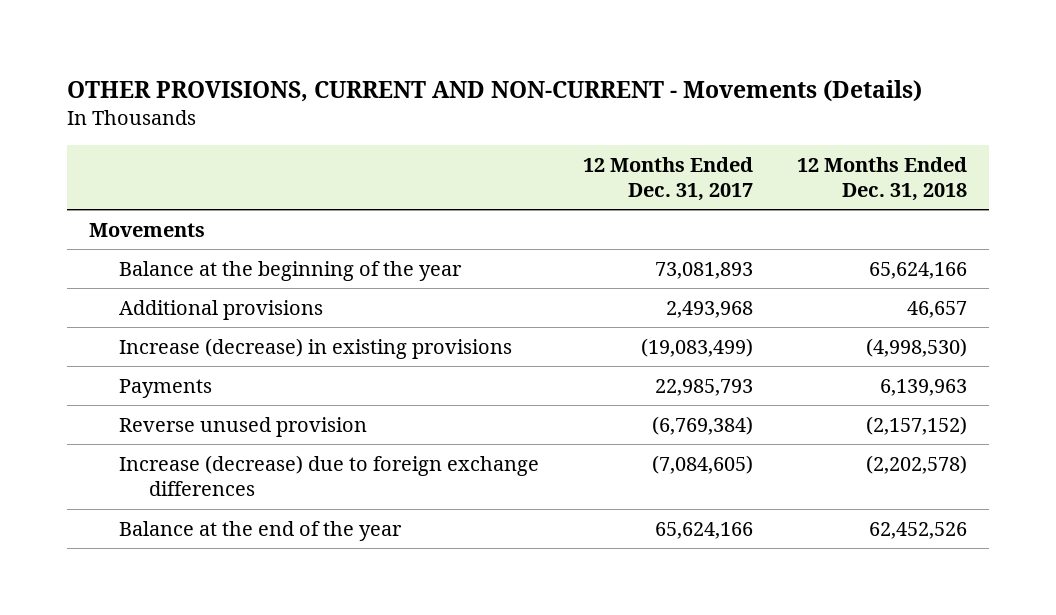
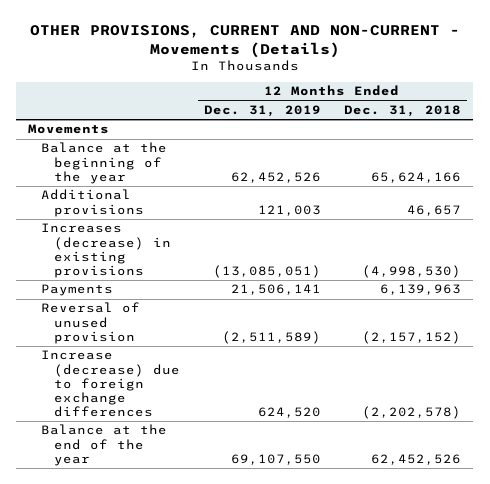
[583,156,754,201] 12 Months Ended Dec. 31, 2017 -> none
none -> [203,105,321,118] Dec. 31, 2019
[119,337,513,359] Increase (decrease) in existing provisions -> [41,223,171,278] Increases (decrease) in existing provisions
[119,416,368,437] Reverse unused provision -> [41,302,141,344] Reversal of unused provision

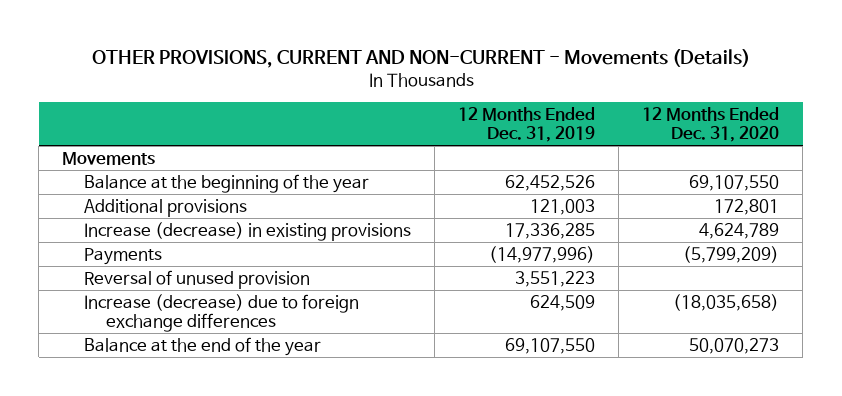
[344,105,462,118] Dec. 31, 2018 -> none
none -> [642,106,780,143] 12 Months Ended Dec. 31, 2020
[41,223,171,278] Increases (decrease) in existing provisions -> [84,221,412,241] Increase (decrease) in existing provisions
[212,264,321,278] (13,085,051) -> [505,222,596,239] 17,336,285
[230,284,321,296] 21,506,141 -> [489,245,596,263] (14,977,996)
[221,330,321,344] (2,511,589) -> [515,270,596,287] 3,551,223
[257,406,321,418] 624,520 -> [530,294,596,311] 624,509

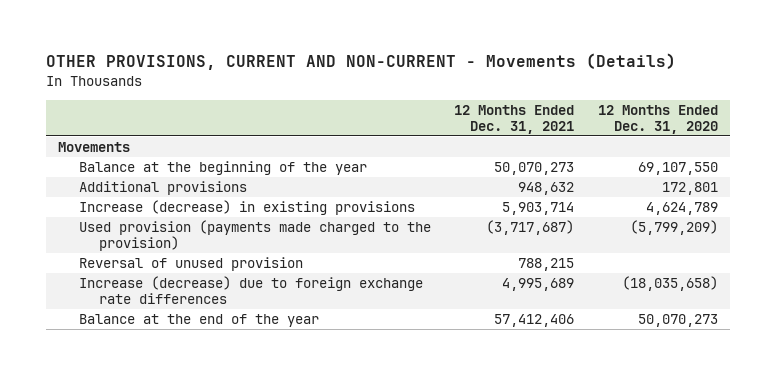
[458,106,596,143] 12 Months Ended Dec. 31, 2019 -> none
none -> [454,104,575,134] 12 Months Ended Dec. 31, 2021
[84,247,163,265] Payments -> [78,220,431,252] Used provision (payments made charged to the provision)
[84,293,360,333] Increase (decrease) due to foreign exchange differences -> [78,276,423,305] Increase (decrease) due to foreign exchange rate differences

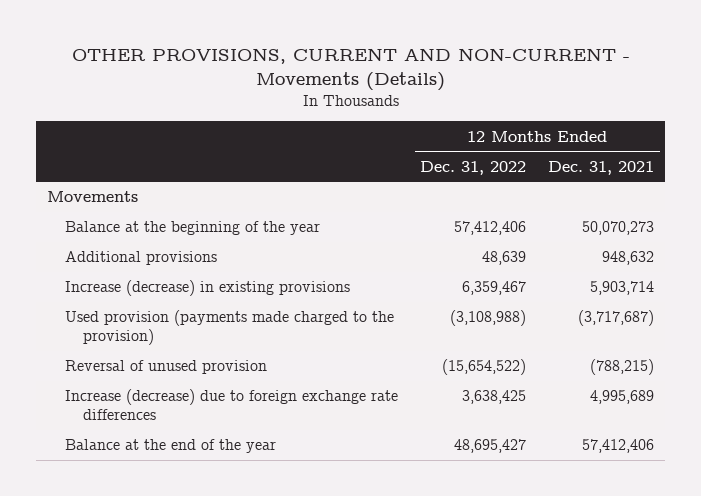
[598,104,719,134] 12 Months Ended Dec. 31, 2020 -> none
none -> [420,160,527,175] Dec. 31, 2022
[518,258,575,272] 788,215 -> [590,359,655,376] (788,215)

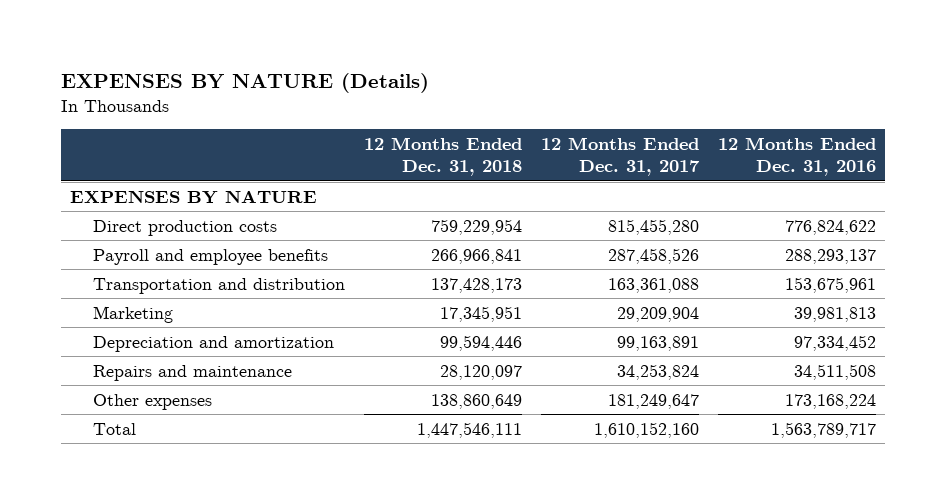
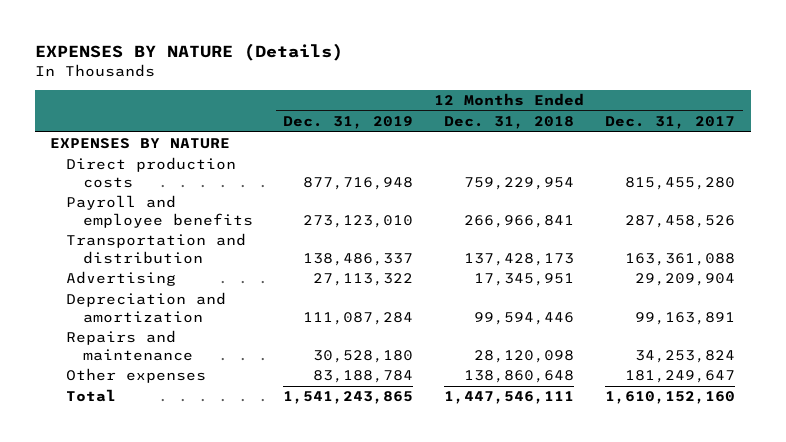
[717,136,876,177] 12 Months Ended Dec. 31, 2016 -> none
none -> [283,116,414,130] Dec. 31, 2019
[93,305,174,323] Marketing -> [66,271,177,287] Advertising
[440,364,523,380] 28,120,097 -> [474,349,575,363] 28,120,098
[431,393,523,409] 138,860,649 -> [464,370,575,384] 138,860,648

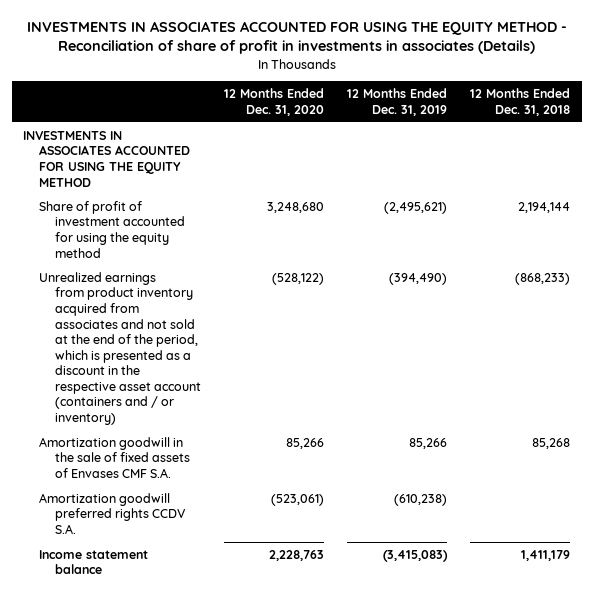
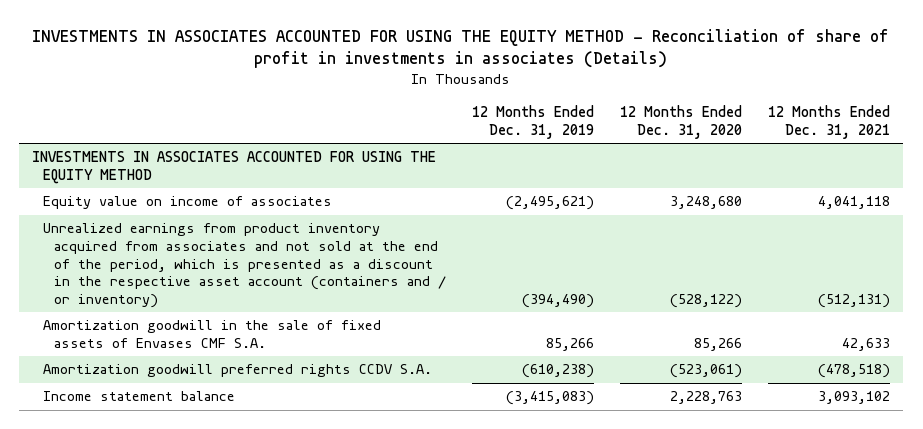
[470,88,571,116] 12 Months Ended Dec. 31, 2018 -> none
none -> [768,105,891,139] 12 Months Ended Dec. 31, 2021
[39,200,186,258] Share of profit of investment accounted for using the equity method -> [43,196,333,210] Equity value on income of associates

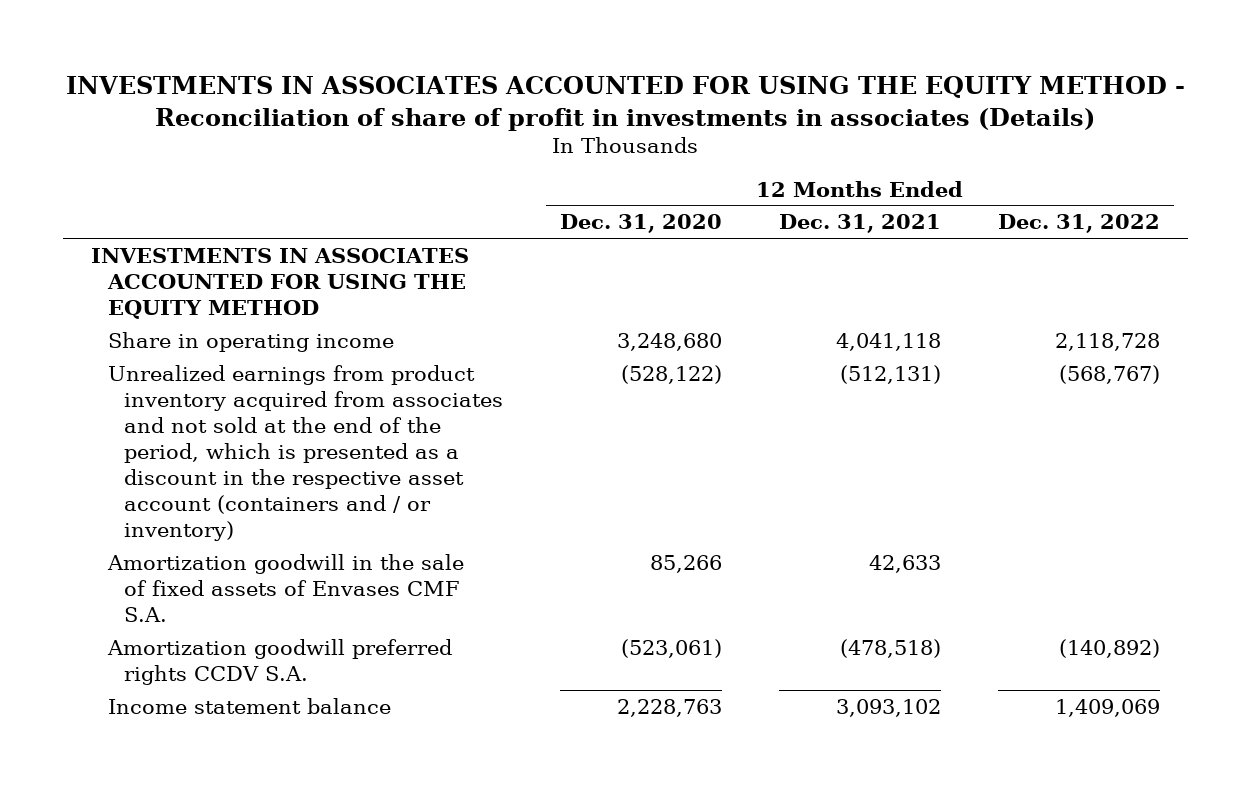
[472,105,595,139] 12 Months Ended Dec. 31, 2019 -> none
none -> [997,214,1160,234] Dec. 31, 2022
[43,196,333,210] Equity value on income of associates -> [107,331,394,352] Share in operating income

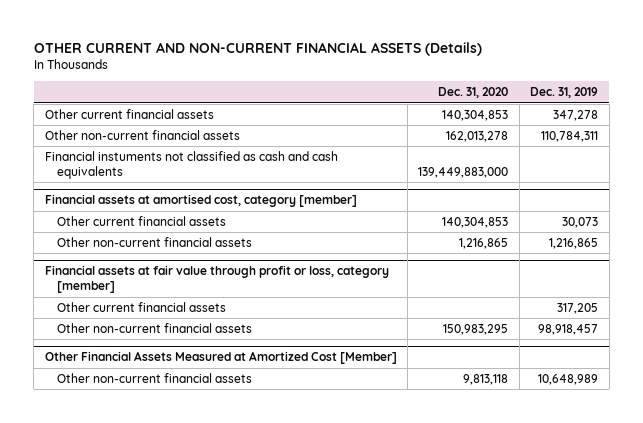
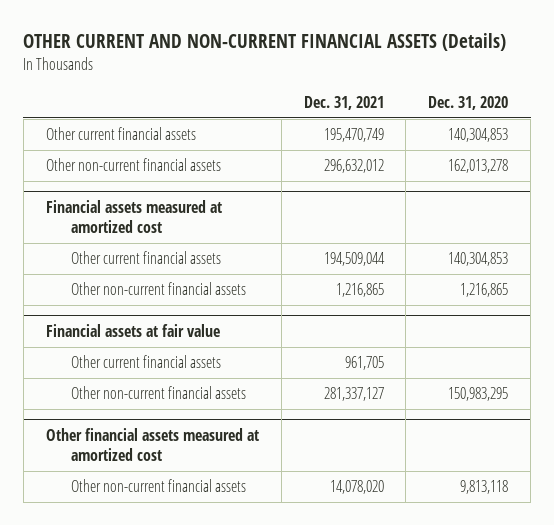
[530,87,599,99] Dec. 31, 2019 -> none
none -> [303,95,384,110] Dec. 31, 2021
[44,150,338,179] Financial instuments not classified as cash and cash equivalents -> none
[44,194,357,208] Financial assets at amortised cost, category [member] -> [45,199,222,234] Financial assets measured at amortized cost
[44,265,389,294] Financial assets at fair value through profit or loss, category [member] -> [45,323,220,337] Financial assets at fair value
[44,351,397,365] Other Financial Assets Measured at Amortized Cost [Member] -> [45,427,259,462] Other financial assets measured at amortized cost

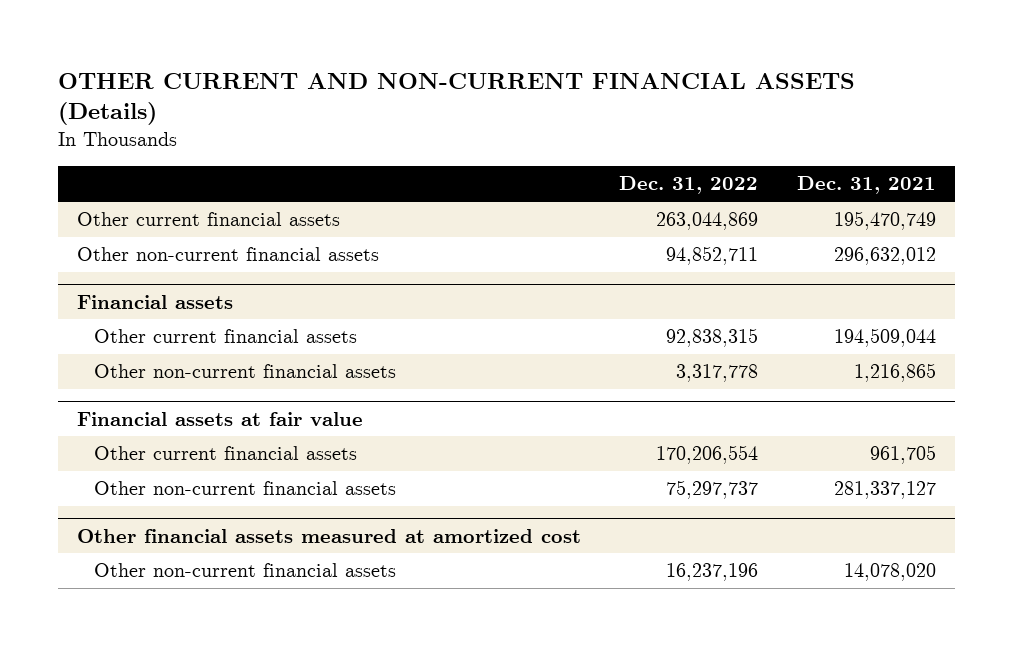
[428,95,509,110] Dec. 31, 2020 -> none
none -> [619,176,759,195] Dec. 31, 2022
[45,199,222,234] Financial assets measured at amortized cost -> [76,294,233,309] Financial assets

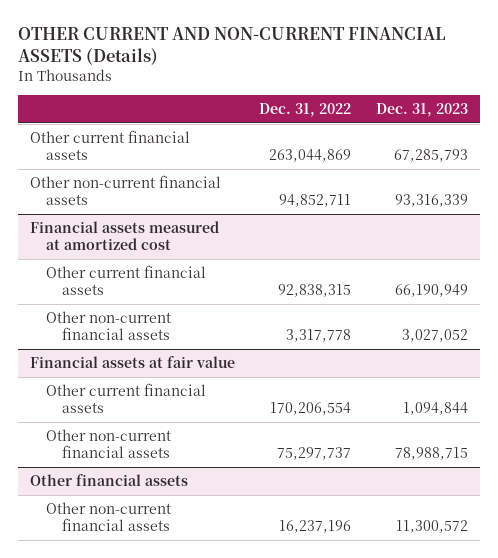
[796,176,936,195] Dec. 31, 2021 -> none
none -> [376,103,469,118] Dec. 31, 2023
[76,294,233,309] Financial assets -> [29,221,219,250] Financial assets measured at amortized cost
[76,528,581,543] Other financial assets measured at amortized cost -> [29,474,188,487] Other financial assets

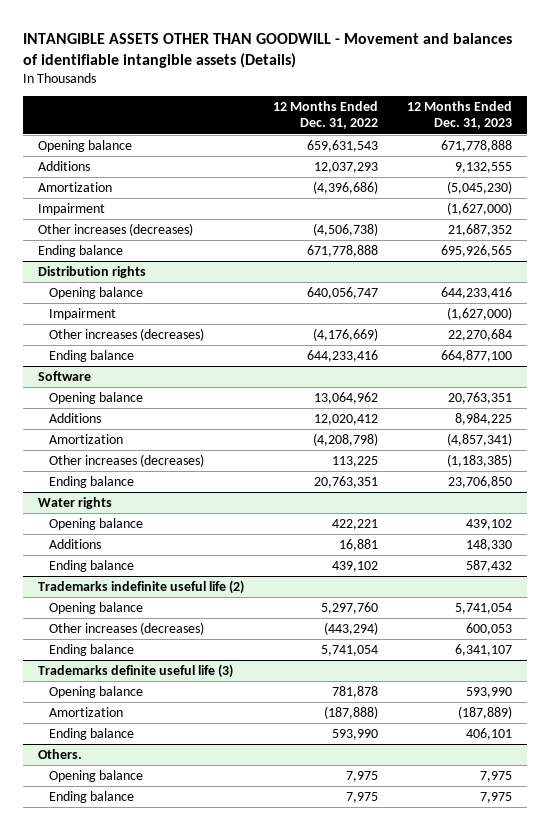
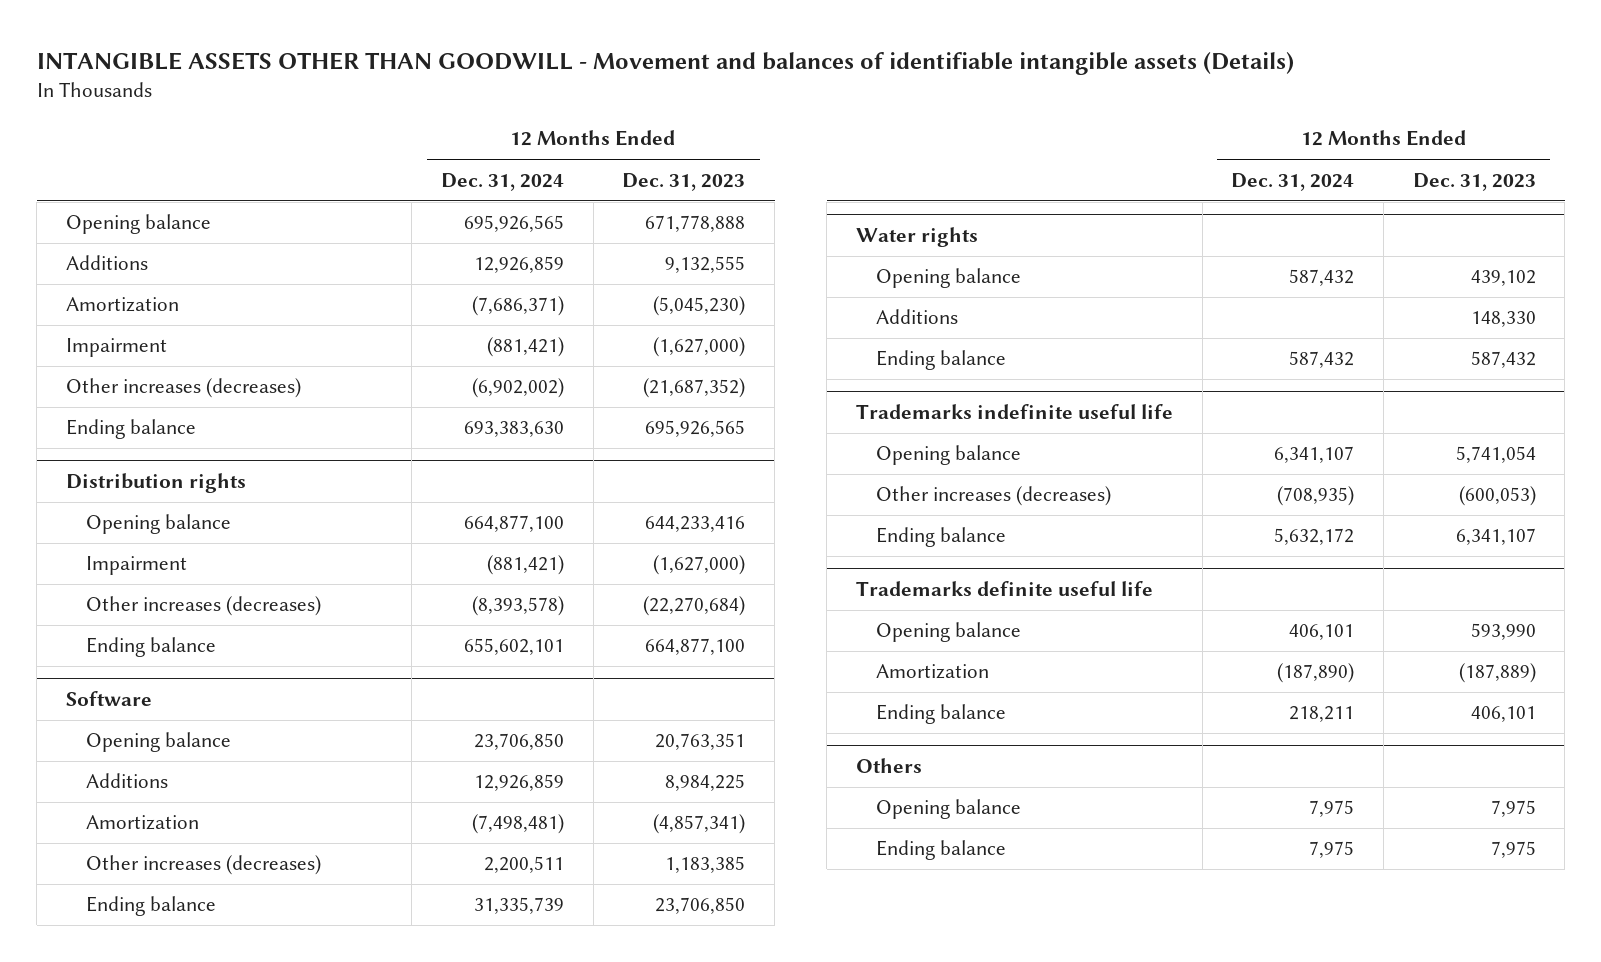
[272,101,378,130] 12 Months Ended Dec. 31, 2022 -> none
none -> [441,172,565,191] Dec. 31, 2024
[447,224,512,237] 21,687,352 -> [643,378,746,399] (21,687,352)
[447,329,512,342] 22,270,684 -> [643,596,746,617] (22,270,684)
[446,454,512,468] (1,183,385) -> [665,856,746,874] 1,183,385
[37,580,244,595] Trademarks indefinite useful life (2) -> [855,404,1173,420] Trademarks indefinite useful life
[465,623,512,636] 600,053 -> [1458,486,1536,507] (600,053)
[37,664,233,679] Trademarks definite useful life (3) -> [855,581,1153,597] Trademarks definite useful life
[37,749,82,760] Others. -> [855,758,922,774] Others

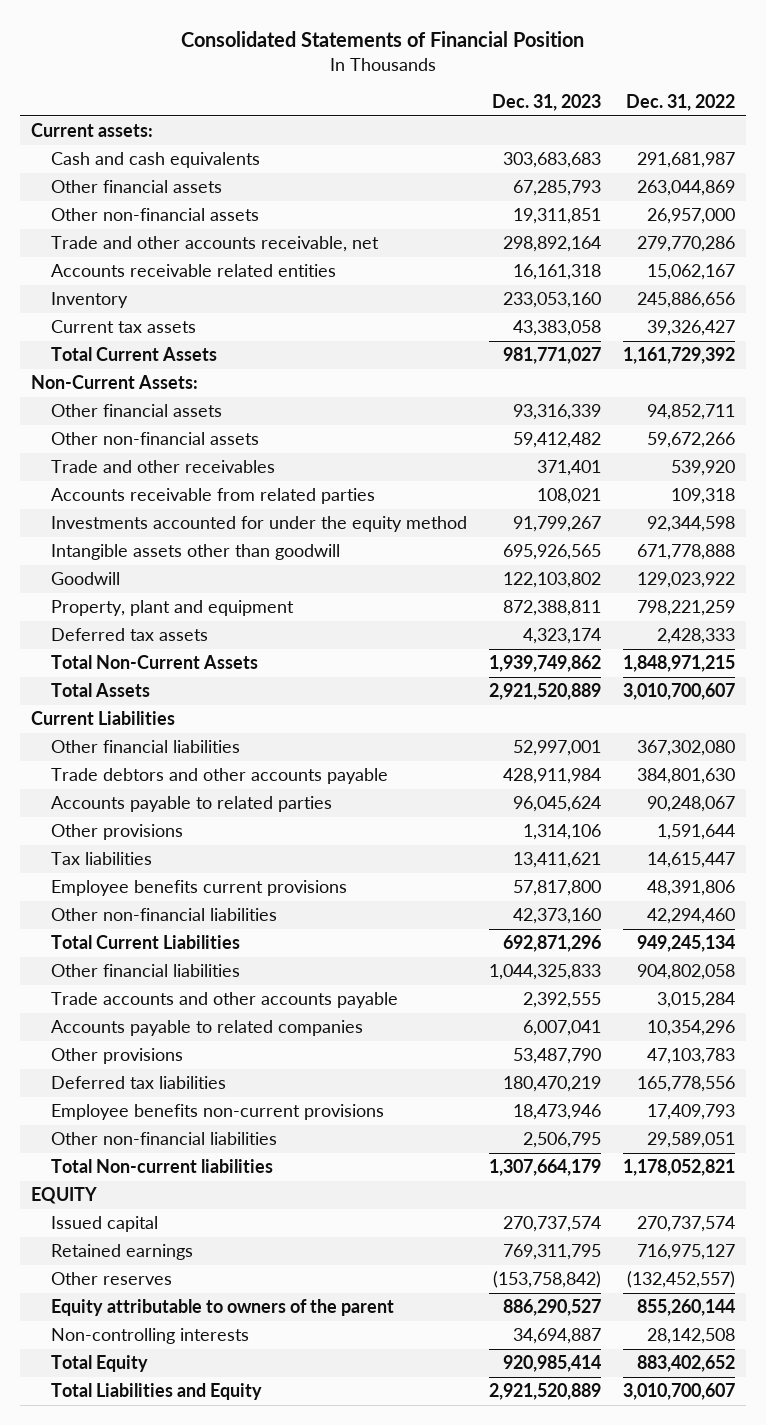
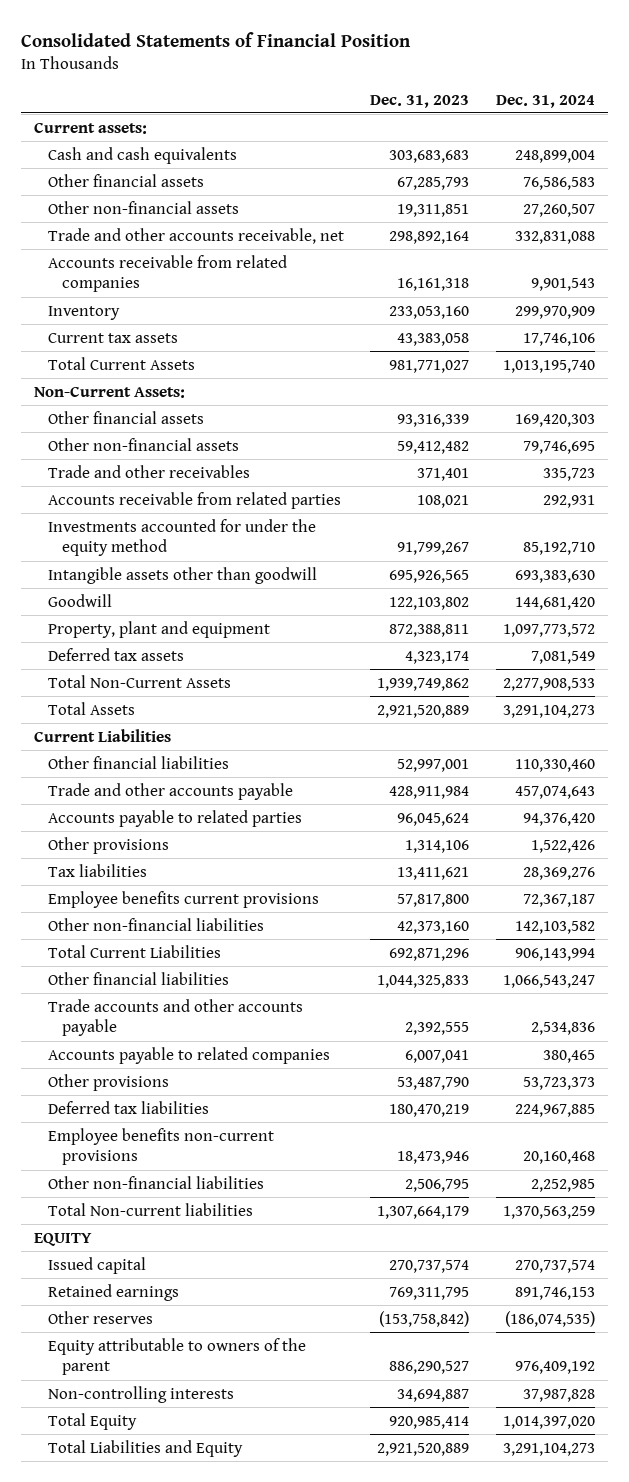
[625,94,735,112] Dec. 31, 2022 -> none
none -> [496,94,596,108] Dec. 31, 2024
[51,264,337,278] Accounts receivable related entities -> [47,254,287,293] Accounts receivable from related companies
[51,768,389,785] Trade debtors and other accounts payable -> [47,782,293,800] Trade and other accounts payable

